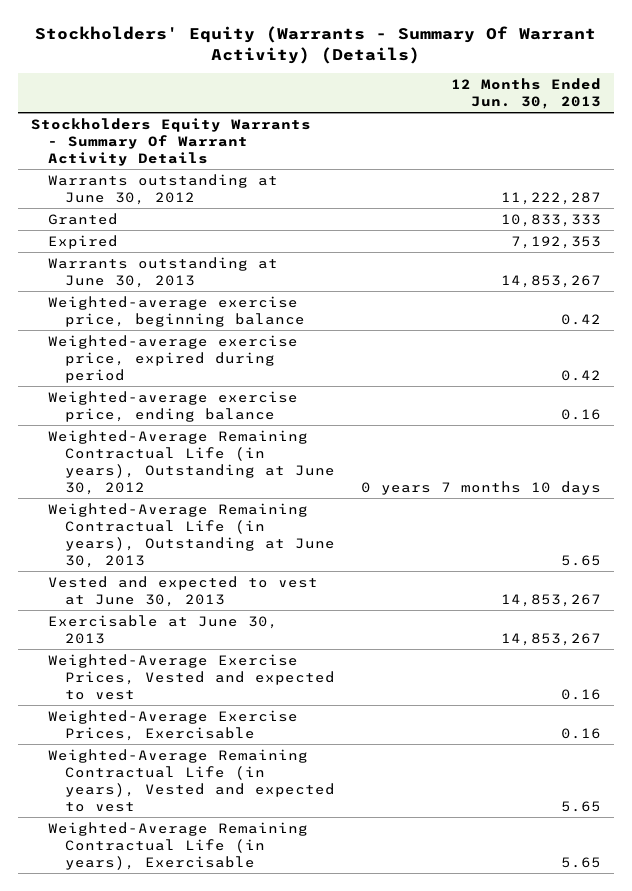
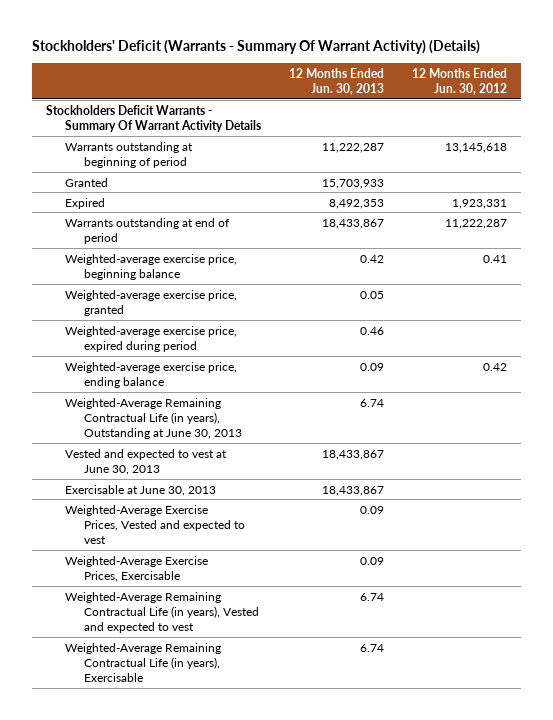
[35,25,597,64] Stockholders' Equity (Warrants - Summary Of Warrant Activity) (Details) -> [32,40,481,55] Stockholders' Deficit (Warrants - Summary Of Warrant Activity) (Details)
none -> [411,67,507,96] 12 Months Ended Jun. 30, 2012
[30,117,311,167] Stockholders Equity Warrants - Summary Of Warrant Activity Details -> [46,104,261,132] Stockholders Deficit Warrants - Summary Of Warrant Activity Details
[47,173,278,205] Warrants outstanding at June 30, 2012 -> [64,141,193,168] Warrants outstanding at beginning of period
[501,213,602,227] 10,833,333 -> [321,178,384,189] 15,703,933
[511,235,602,249] 7,192,353 -> [328,198,384,209] 8,492,353
[47,256,278,288] Warrants outstanding at June 30, 2013 -> [64,217,230,244] Warrants outstanding at end of period
[501,274,602,288] 14,853,267 -> [321,218,384,229] 18,433,867
[47,429,336,496] Weighted-Average Remaining Contractual Life (in years), Outstanding at June 30, 2012 -> none
none -> [64,289,237,316] Weighted-average exercise price, granted
[561,370,602,382] 0.42 -> [359,326,384,335] 0.46
[561,408,602,420] 0.16 -> [359,362,384,371] 0.09
[561,555,602,567] 5.65 -> [359,398,384,407] 6.74
[501,593,602,607] 14,853,267 -> [321,449,384,460] 18,433,867
[501,632,602,646] 14,853,267 -> [321,485,384,496] 18,433,867
[561,689,602,701] 0.16 -> [359,505,384,514] 0.09
[561,727,602,739] 0.16 -> [359,556,384,565] 0.09
[561,801,602,813] 5.65 -> [359,592,384,601] 6.74
[561,857,602,869] 5.65 -> [359,643,384,652] 6.74

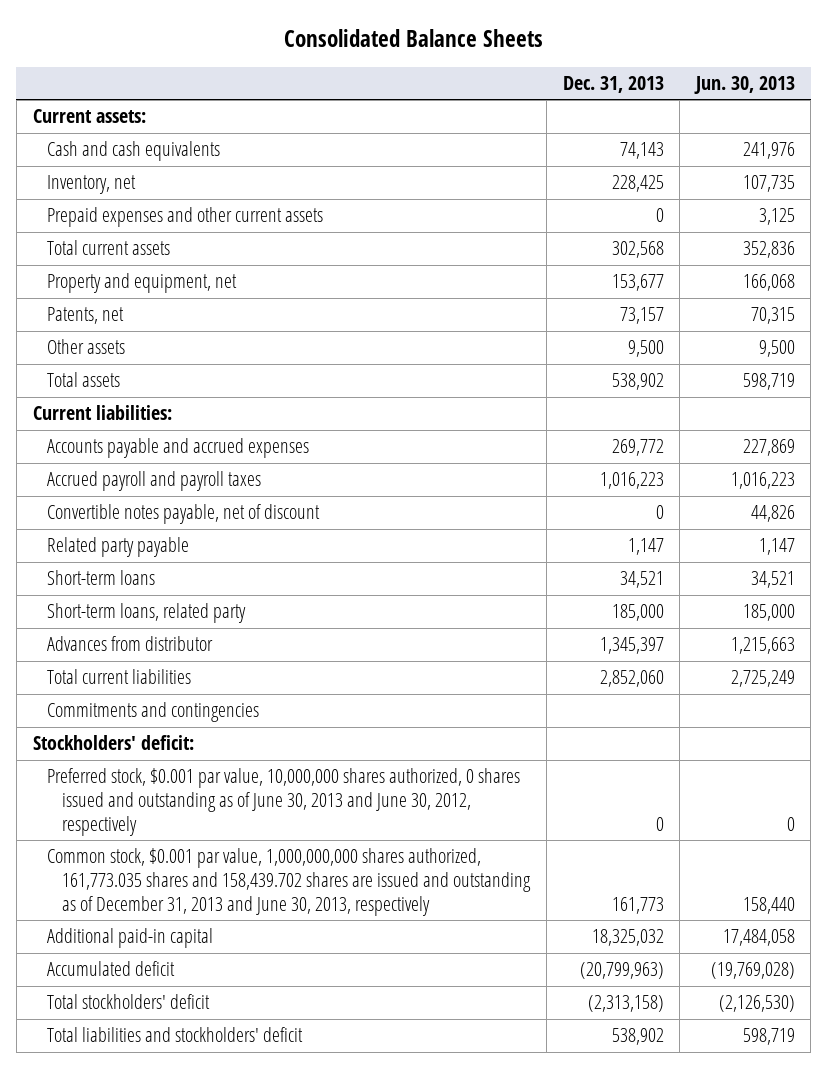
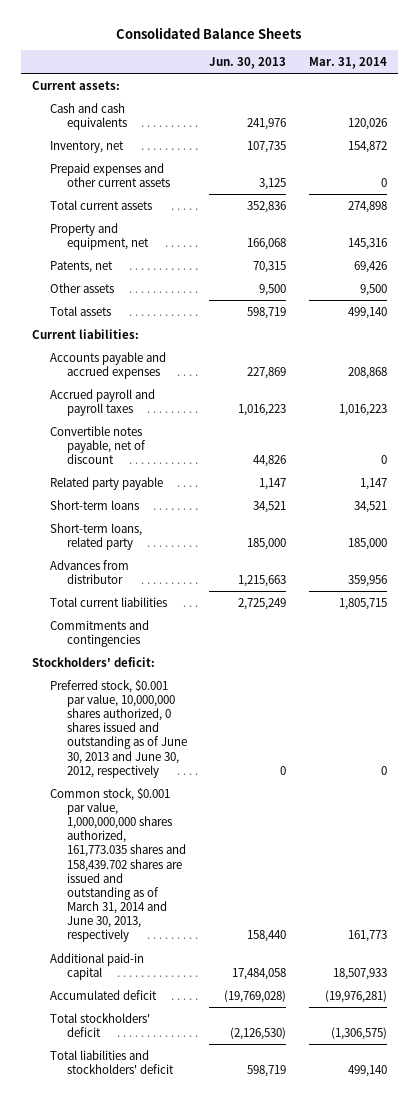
[562,76,664,94] Dec. 31, 2013 -> none
none -> [308,57,387,70] Mar. 31, 2014
[47,848,532,917] Common stock, $0.001 par value, 1,000,000,000 shares authorized, 161,773.035 shares and 158,439.702 shares are issued and outstanding as of December 31, 2013 and June 30, 2013, respectively -> [49,787,187,943] Common stock, $0.001 par value, 1,000,000,000 shares authorized, 161,773.035 shares and 158,439.702 shares are issued and outstanding as of March 31, 2014 and June 30, 2013, respectively

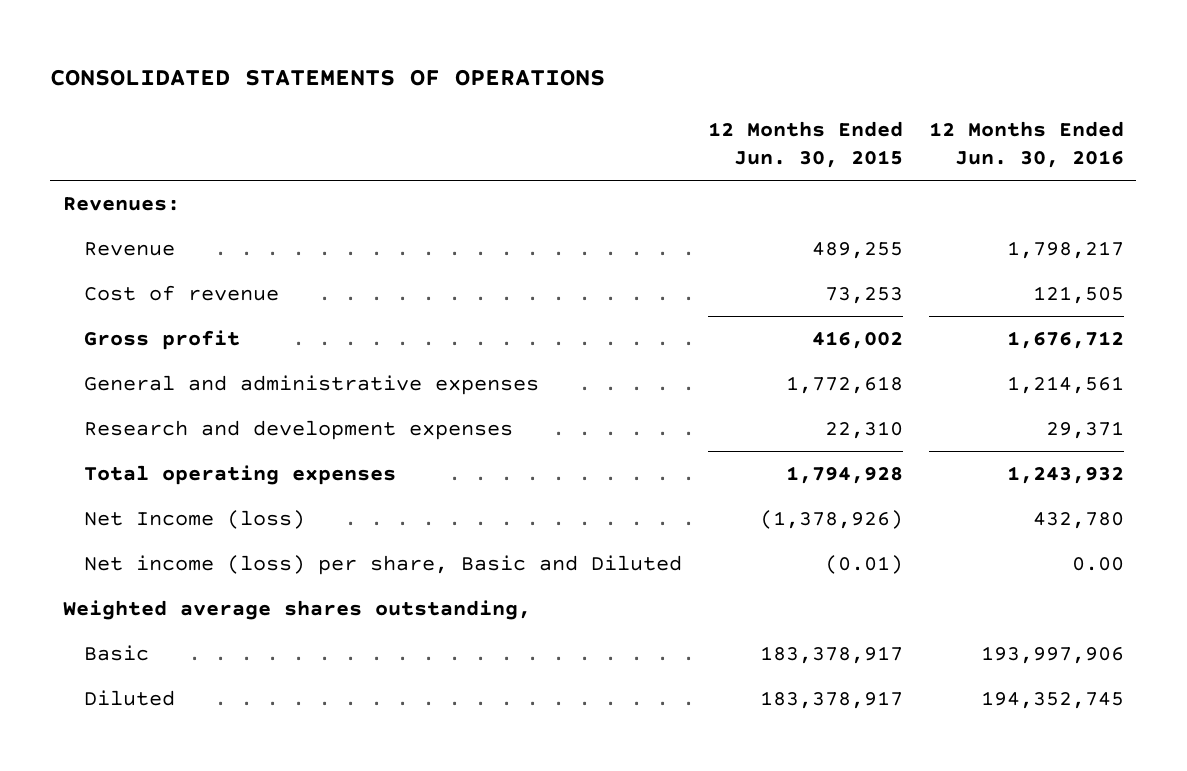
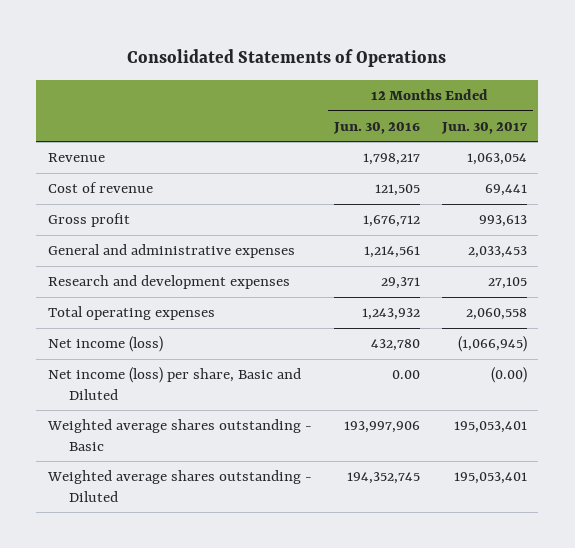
[50,68,606,86] CONSOLIDATED STATEMENTS OF OPERATIONS -> [127,48,447,67] Consolidated Statements of Operations
[707,120,903,168] 12 Months Ended Jun. 30, 2015 -> none
none -> [441,121,529,134] Jun. 30, 2017
[63,197,181,212] Revenues: -> none
[84,510,306,530] Net Income (loss) -> [47,336,163,353] Net income (loss)
[63,600,532,621] Weighted average shares outstanding, -> none
[84,645,150,662] Basic -> [46,419,312,451] Weighted average shares outstanding - Basic
[84,690,176,707] Diluted -> [46,470,312,502] Weighted average shares outstanding - Diluted

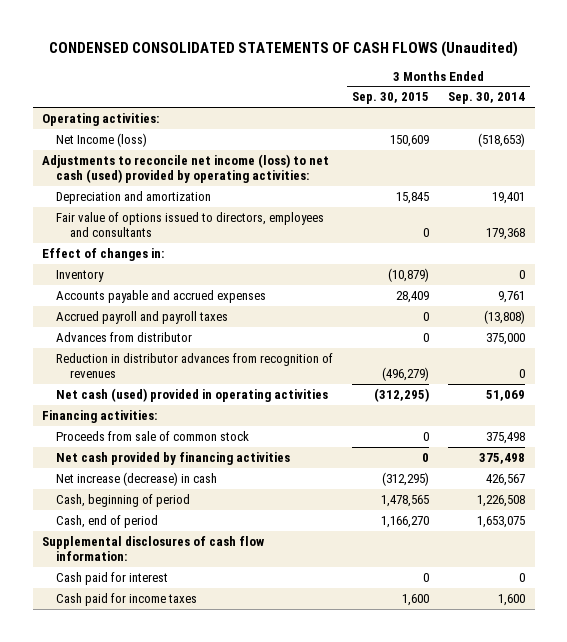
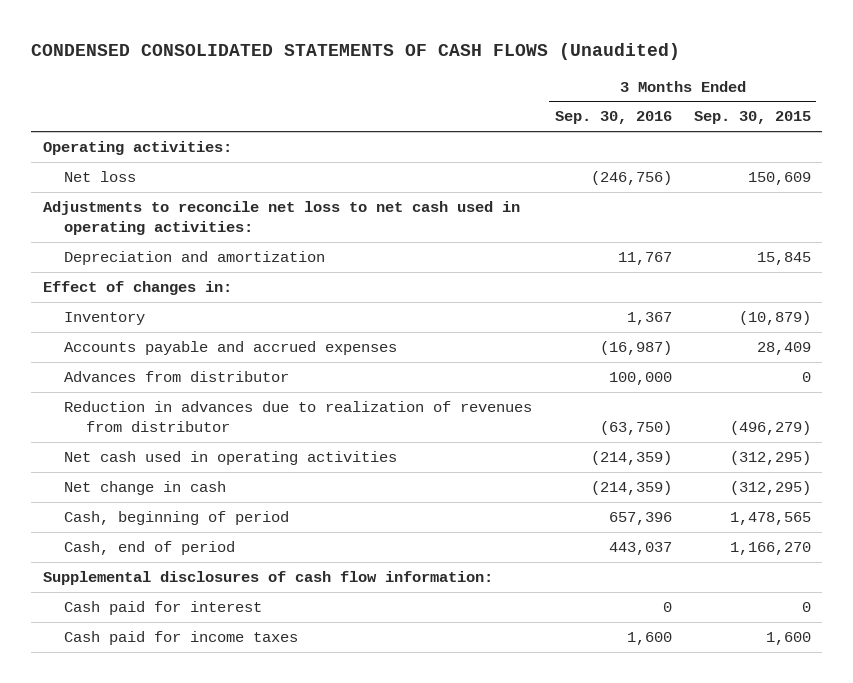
[448,92,526,105] Sep. 30, 2014 -> none
none -> [554,111,672,125] Sep. 30, 2016
[56,132,148,147] Net Income (loss) -> [64,171,137,183] Net loss
[42,153,330,183] Adjustments to reconcile net income (loss) to net cash (used) provided by operating activities: -> [42,201,520,236] Adjustments to reconcile net loss to net cash used in operating activities:
[56,211,325,237] Fair value of options issued to directors, employees and consultants -> none
[56,310,229,324] Accrued payroll and payroll taxes -> none
[42,409,158,423] Financing activities: -> none
[56,430,250,441] Proceeds from sale of common stock -> none
[56,451,291,465] Net cash provided by financing activities -> none
[56,352,334,378] Reduction in distributor advances from recognition of revenues -> [64,401,533,433] Reduction in advances due to realization of revenues from distributor
[56,387,329,402] Net cash (used) provided in operating activities -> [64,451,398,466] Net cash used in operating activities
[56,471,218,486] Net increase (decrease) in cash -> [64,481,227,496] Net change in cash

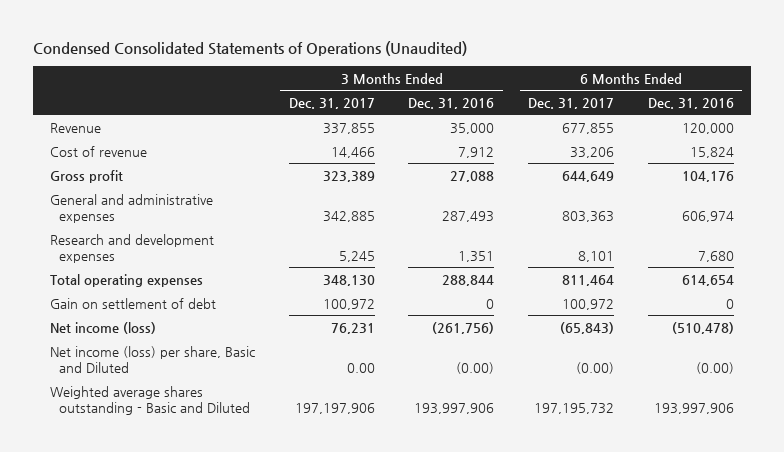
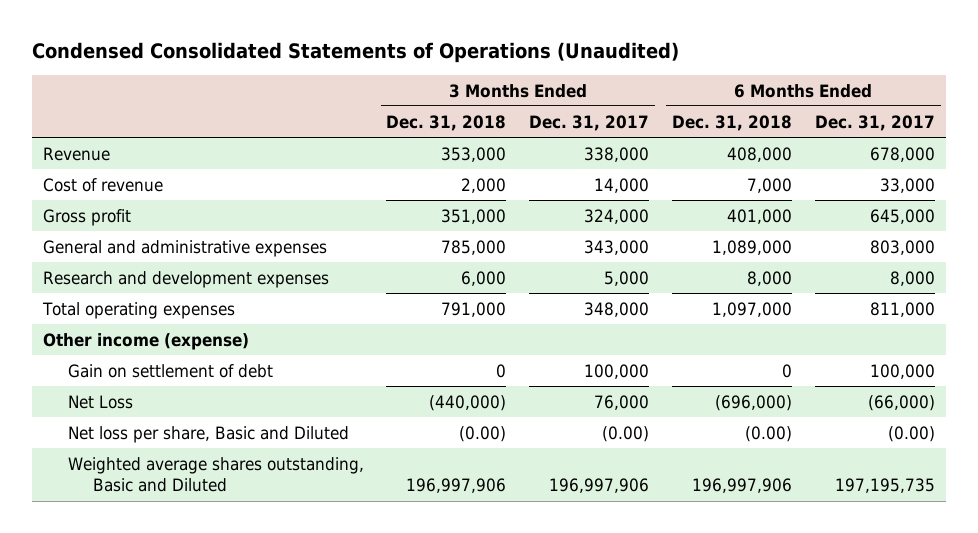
[408,97,495,109] Dec. 31, 2016 -> none
[647,97,734,109] Dec. 31, 2016 -> none
none -> [386,114,507,131] Dec. 31, 2018
none -> [672,114,793,131] Dec. 31, 2018
[322,122,375,134] 337,855 -> [584,146,650,162] 338,000
[562,122,615,134] 677,855 -> [869,146,935,162] 678,000
[330,146,375,158] 14,466 -> [594,177,650,193] 14,000
[570,146,615,158] 33,206 -> [879,177,935,193] 33,000
[322,170,375,182] 323,389 -> [584,208,650,224] 324,000
[562,170,615,182] 644,649 -> [869,208,935,224] 645,000
[322,210,375,222] 342,885 -> [584,239,650,255] 343,000
[562,210,615,222] 803,363 -> [869,239,935,255] 803,000
[338,250,375,262] 5,245 -> [604,270,650,286] 5,000
[578,250,615,262] 8,101 -> [889,270,935,286] 8,000
[322,274,375,286] 348,130 -> [584,301,650,317] 348,000
[562,274,615,286] 811,464 -> [869,301,935,317] 811,000
none -> [42,332,249,350] Other income (expense)
[322,298,375,310] 100,972 -> [584,363,650,379] 100,000
[562,298,615,310] 100,972 -> [869,363,935,379] 100,000
[49,321,156,334] Net income (loss) -> [67,394,133,409] Net Loss
[330,322,375,334] 76,231 -> [594,394,650,410] 76,000
[560,321,615,334] (65,843) -> [867,394,935,411] (66,000)
[49,345,255,373] Net income (loss) per share, Basic and Diluted -> [67,425,349,443] Net loss per share, Basic and Diluted
[346,362,375,373] 0.00 -> [602,425,650,442] (0.00)
[49,385,250,415] Weighted average shares outstanding - Basic and Diluted -> [67,456,364,493] Weighted average shares outstanding, Basic and Diluted
[294,402,375,414] 197,197,906 -> [549,478,650,494] 196,997,906
[534,402,615,414] 197,195,732 -> [834,478,935,494] 197,195,735

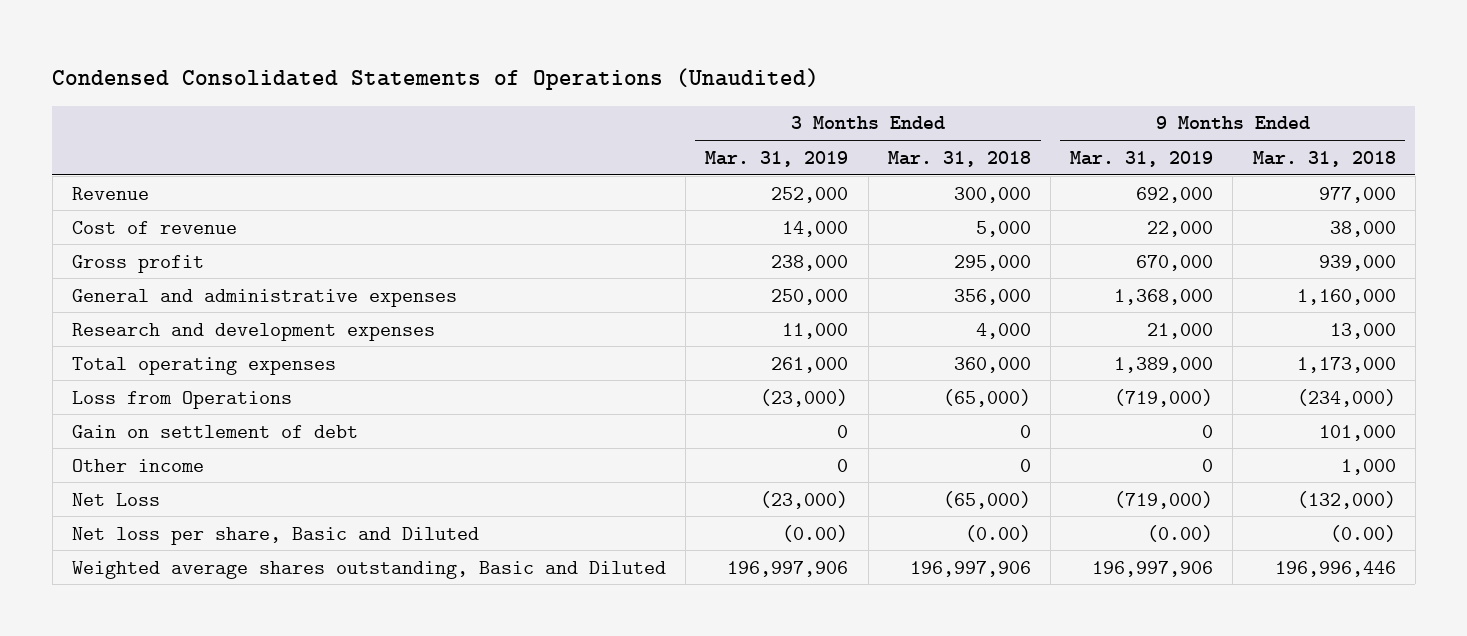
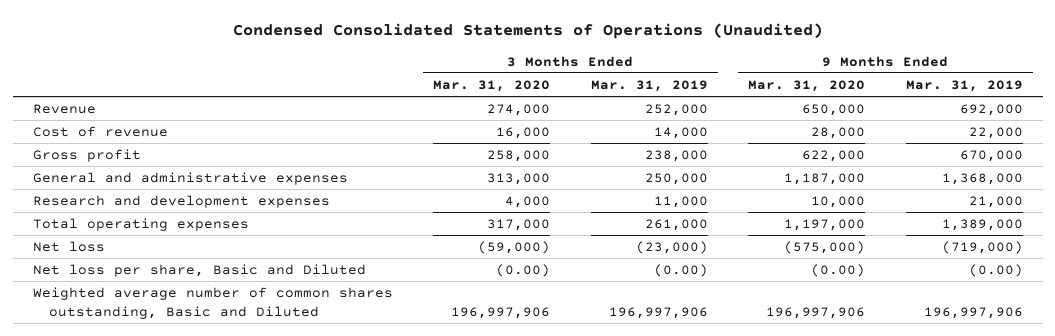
[887,150,1031,167] Mar. 31, 2018 -> none
[1252,150,1396,167] Mar. 31, 2018 -> none
none -> [433,79,551,92] Mar. 31, 2020
none -> [748,79,866,92] Mar. 31, 2020
[71,390,292,409] Loss from Operations -> none
[71,424,358,438] Gain on settlement of debt -> none
[71,458,204,472] Other income -> none
[71,492,160,506] Net Loss -> [32,240,105,252] Net loss
[71,560,666,579] Weighted average shares outstanding, Basic and Diluted -> [32,286,393,319] Weighted average number of common shares outstanding, Basic and Diluted

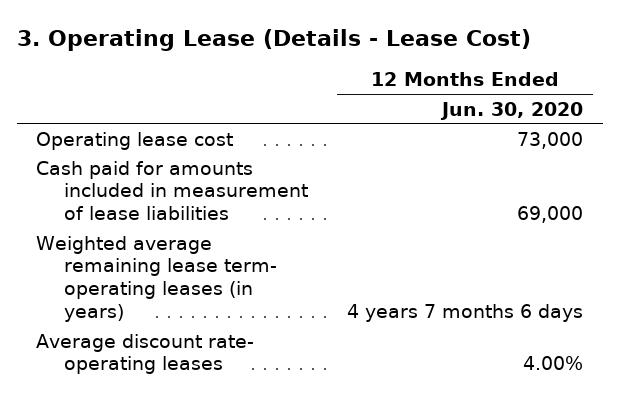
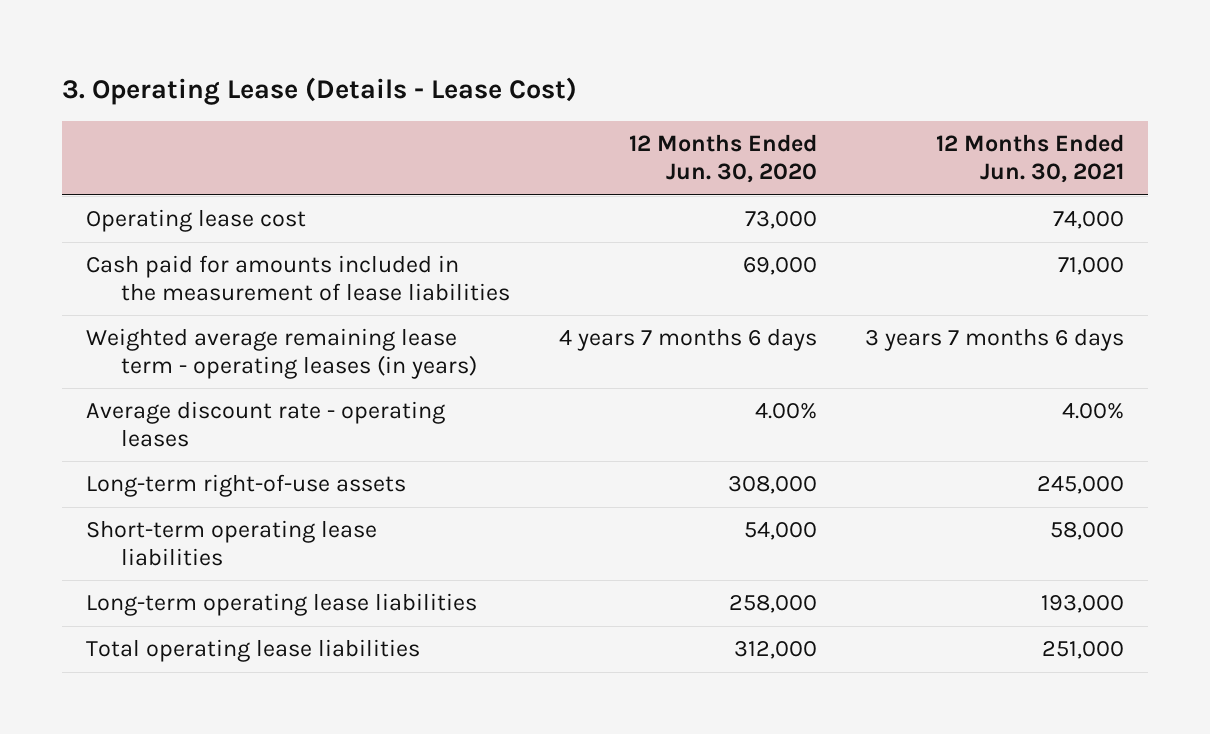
none -> [936,134,1125,184] 12 Months Ended Jun. 30, 2021
[36,160,308,220] Cash paid for amounts included in measurement of lease liabilities -> [86,255,511,301] Cash paid for amounts included in the measurement of lease liabilities
[36,235,277,322] Weighted average remaining lease term- operating leases (in years) -> [86,328,478,379] Weighted average remaining lease term - operating leases (in years)
[36,333,255,375] Average discount rate- operating leases -> [86,401,446,447] Average discount rate - operating leases
none -> [86,474,407,498] Long-term right-of-use assets
none -> [86,520,378,566] Short-term operating lease liabilities
none -> [86,593,478,617] Long-term operating lease liabilities
none -> [86,639,421,663] Total operating lease liabilities

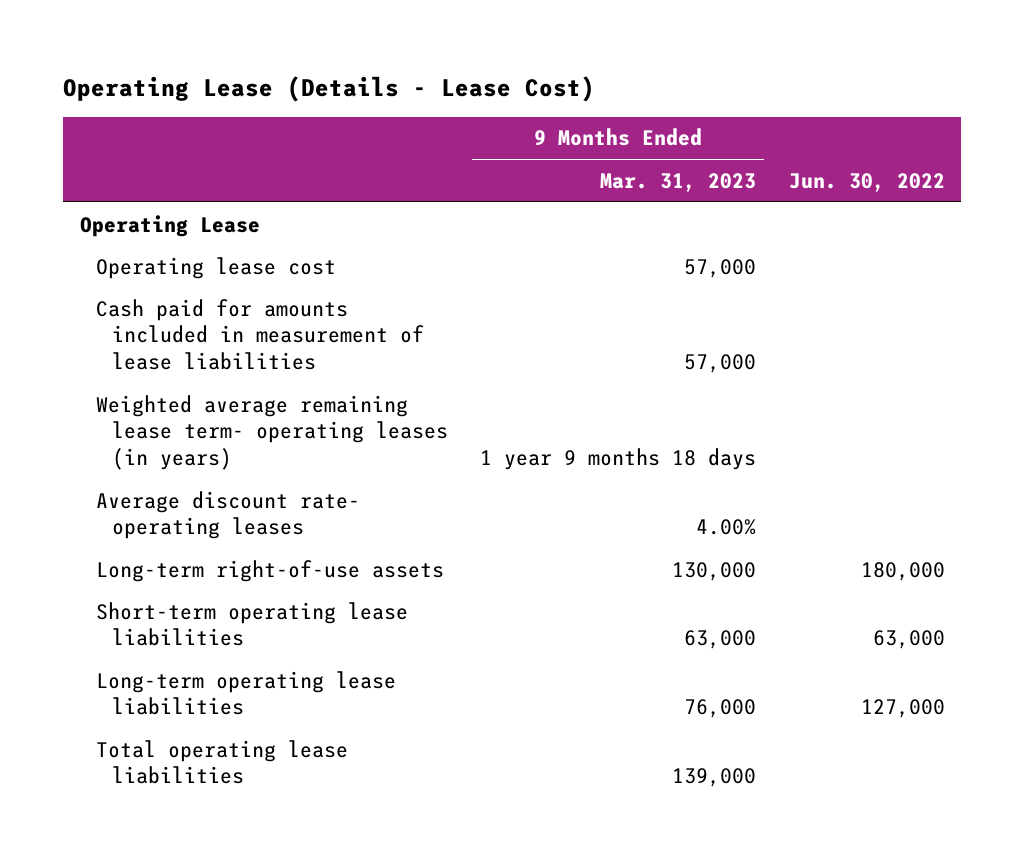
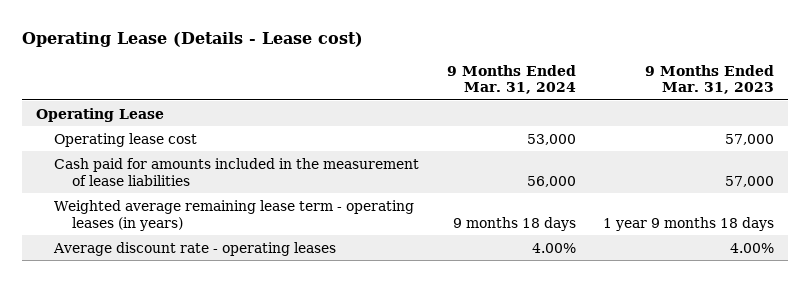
[63,75,596,102] Operating Lease (Details - Lease Cost) -> [22,31,364,47] Operating Lease (Details - Lease cost)
[788,172,945,192] Jun. 30, 2022 -> none
none -> [446,64,576,95] 9 Months Ended Mar. 31, 2024
[95,559,444,582] Long-term right-of-use assets -> none
[95,601,408,647] Short-term operating lease liabilities -> none
[95,670,396,716] Long-term operating lease liabilities -> none
[95,739,348,785] Total operating lease liabilities -> none
[95,298,424,371] Cash paid for amounts included in measurement of lease liabilities -> [54,157,420,186] Cash paid for amounts included in the measurement of lease liabilities
[95,394,448,471] Weighted average remaining lease term- operating leases (in years) -> [54,199,415,231] Weighted average remaining lease term - operating leases (in years)
[95,490,360,540] Average discount rate- operating leases -> [53,241,337,256] Average discount rate - operating leases

